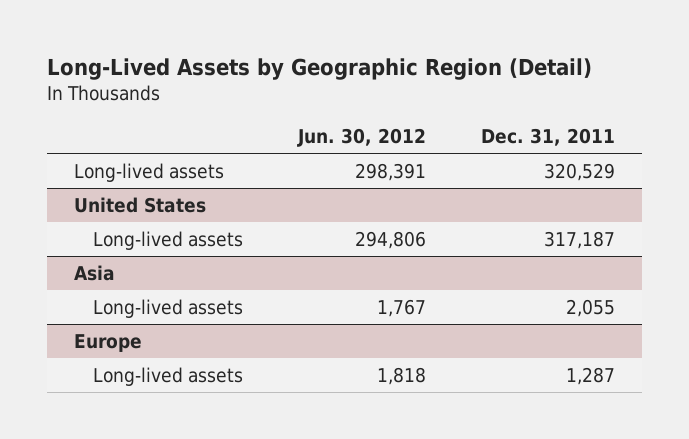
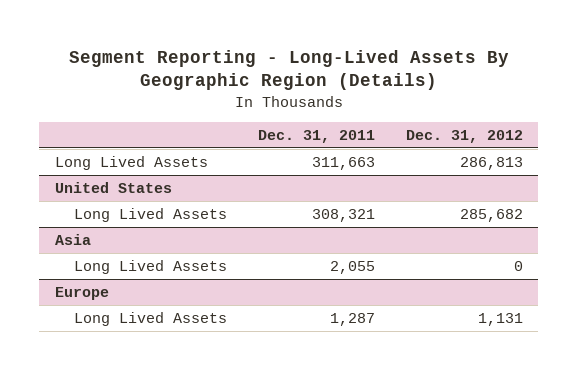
[46,58,592,81] Long-Lived Assets by Geographic Region (Detail) -> [68,49,509,91] Segment Reporting - Long-Lived Assets By Geographic Region (Details)
[296,127,426,147] Jun. 30, 2012 -> none
none -> [405,129,523,143] Dec. 31, 2012
[74,162,225,182] Long-lived assets -> [54,156,208,171] Long Lived Assets
[543,162,615,181] 320,529 -> [311,157,375,171] 311,663
[92,230,243,250] Long-lived assets -> [73,208,227,223] Long Lived Assets
[543,230,615,249] 317,187 -> [311,209,375,223] 308,321
[92,298,243,318] Long-lived assets -> [73,260,227,275] Long Lived Assets
[92,366,243,386] Long-lived assets -> [73,312,227,327] Long Lived Assets

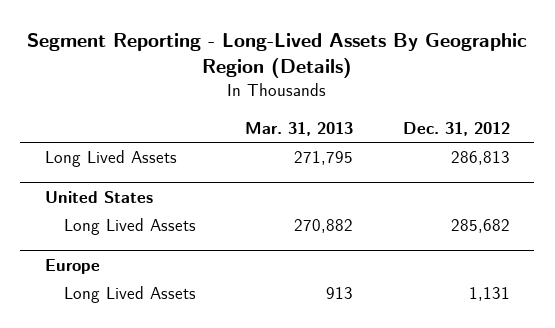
[257,129,375,143] Dec. 31, 2011 -> none
none -> [245,121,354,136] Mar. 31, 2013
[54,234,91,246] Asia -> none
[73,260,227,275] Long Lived Assets -> none

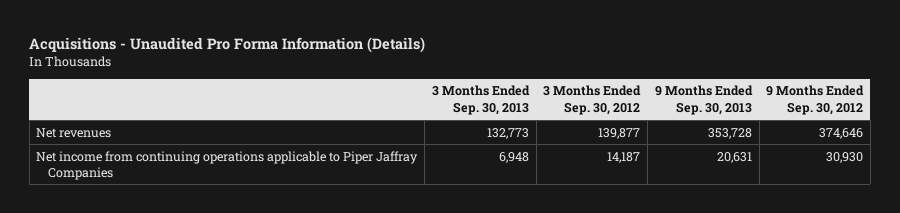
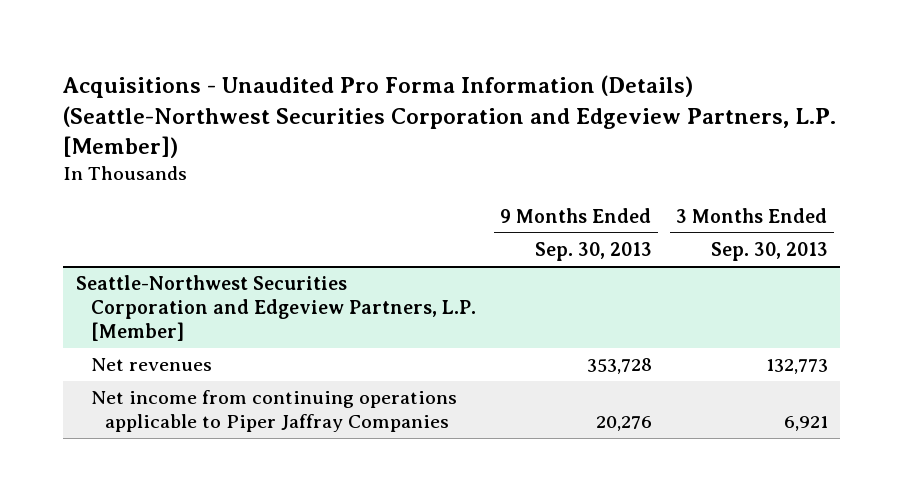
[29,36,426,53] Acquisitions - Unaudited Pro Forma Information (Details) -> [62,75,837,158] Acquisitions - Unaudited Pro Forma Information (Details) (Seattle-Northwest Securities Corporation and Edgeview Partners, L.P. [Member])
[543,85,642,115] 3 Months Ended Sep. 30, 2012 -> none
[766,85,865,115] 9 Months Ended Sep. 30, 2012 -> none
none -> [75,275,476,342] Seattle-Northwest Securities Corporation and Edgeview Partners, L.P. [Member]
[498,151,529,163] 6,948 -> [783,416,828,432] 6,921
[716,151,752,163] 20,631 -> [595,416,652,432] 20,276

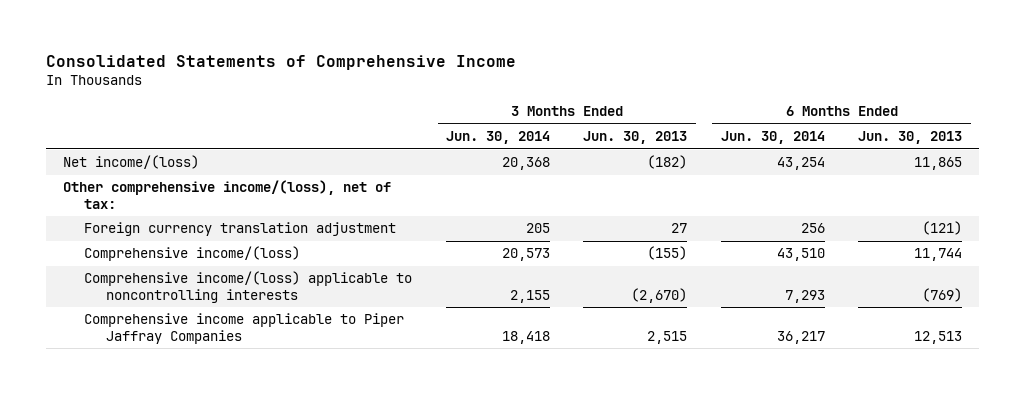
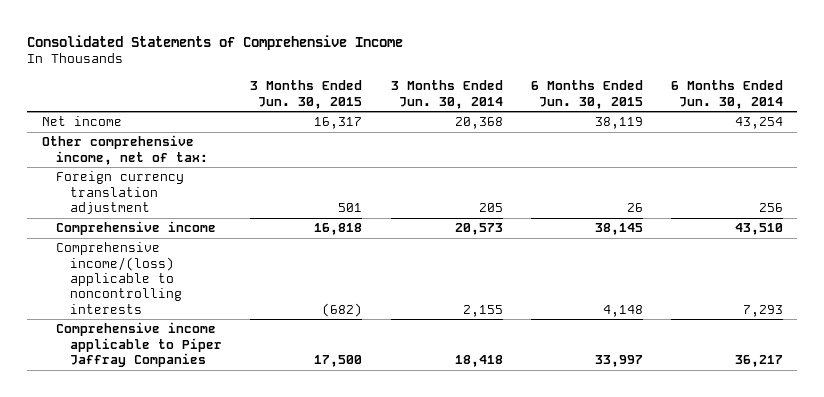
[583,131,688,145] Jun. 30, 2013 -> none
[858,131,963,145] Jun. 30, 2013 -> none
none -> [250,80,363,109] 3 Months Ended Jun. 30, 2015
none -> [530,80,643,109] 6 Months Ended Jun. 30, 2015
[62,155,199,170] Net income/(loss) -> [41,116,122,127] Net income
[62,180,391,209] Other comprehensive income/(loss), net of tax: -> [41,135,208,165] Other comprehensive income, net of tax:
[84,246,301,262] Comprehensive income/(loss) -> [55,221,216,236] Comprehensive income

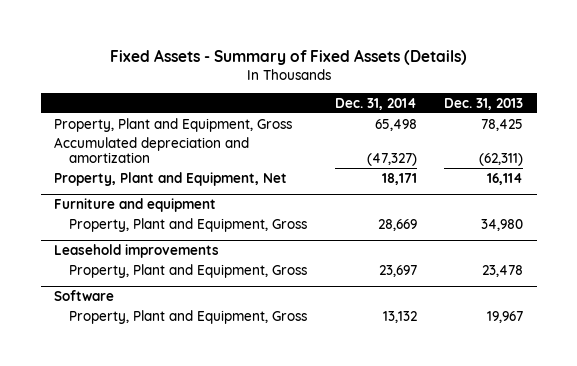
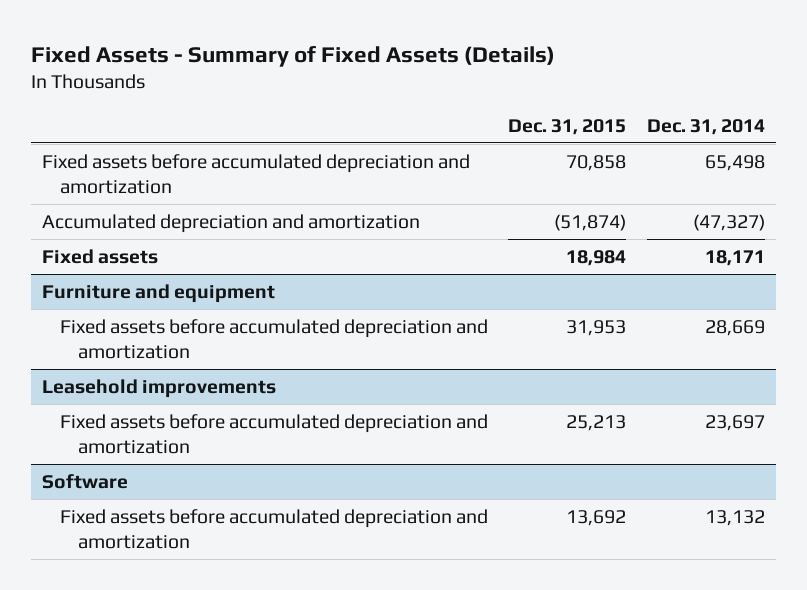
[444,97,524,110] Dec. 31, 2013 -> none
none -> [508,118,627,135] Dec. 31, 2015
[54,117,293,132] Property, Plant and Equipment, Gross -> [41,153,470,194] Fixed assets before accumulated depreciation and amortization
[54,171,288,186] Property, Plant and Equipment, Net -> [41,248,158,264] Fixed assets
[69,217,308,232] Property, Plant and Equipment, Gross -> [59,318,488,359] Fixed assets before accumulated depreciation and amortization
[69,263,308,278] Property, Plant and Equipment, Gross -> [59,413,488,454] Fixed assets before accumulated depreciation and amortization
[69,309,308,324] Property, Plant and Equipment, Gross -> [59,508,488,549] Fixed assets before accumulated depreciation and amortization

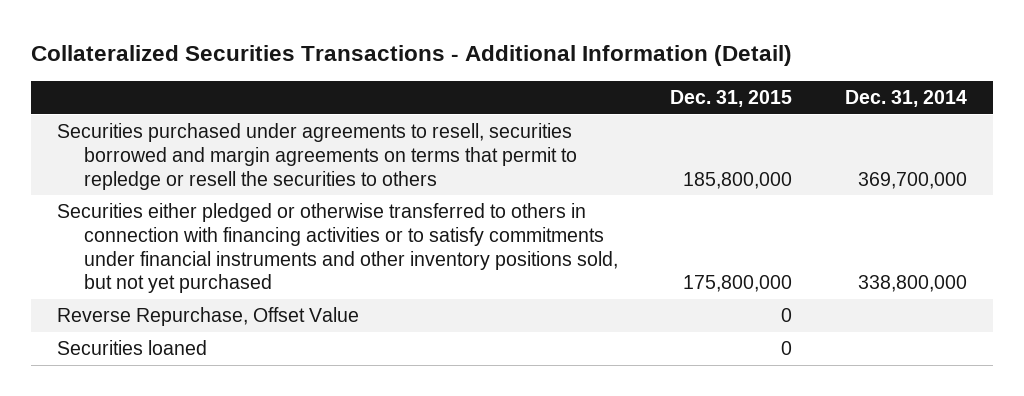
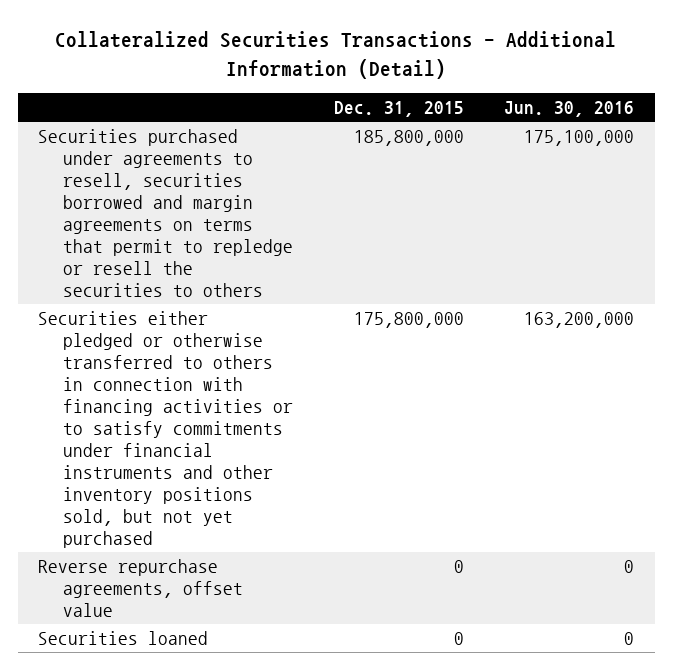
[844,90,967,108] Dec. 31, 2014 -> none
none -> [504,100,635,117] Jun. 30, 2016
[57,307,360,327] Reverse Repurchase, Offset Value -> [38,558,243,617] Reverse repurchase agreements, offset value

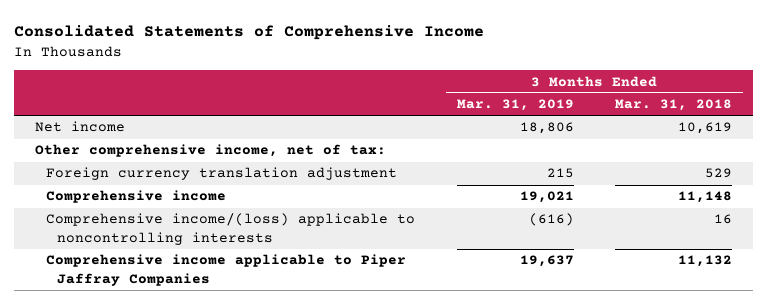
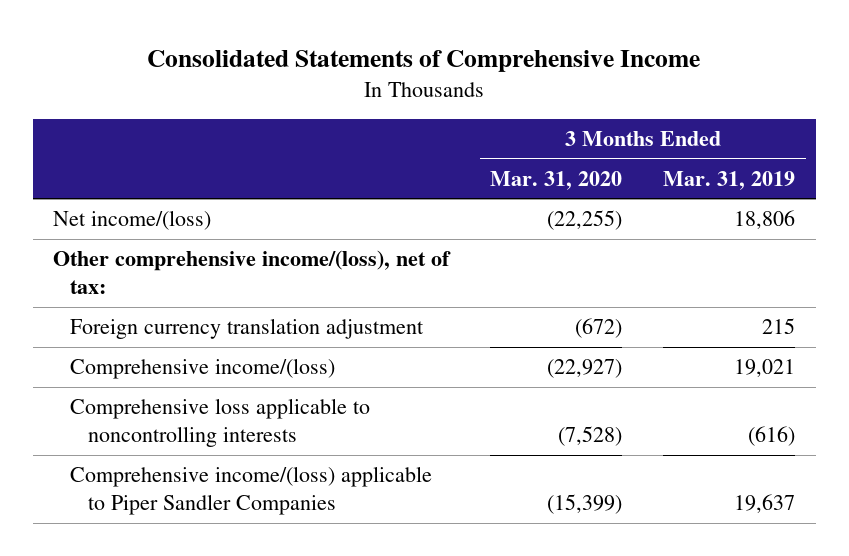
[615,99,733,112] Mar. 31, 2018 -> none
none -> [490,170,623,190] Mar. 31, 2020
[34,121,125,133] Net income -> [53,210,212,231] Net income/(loss)
[34,144,386,158] Other comprehensive income, net of tax: -> [53,250,452,295] Other comprehensive income/(loss), net of tax:
[45,190,226,204] Comprehensive income -> [70,358,336,380] Comprehensive income/(loss)
[45,213,415,245] Comprehensive income/(loss) applicable to noncontrolling interests -> [70,398,371,448] Comprehensive loss applicable to noncontrolling interests
[45,254,406,286] Comprehensive income applicable to Piper Jaffray Companies -> [70,466,433,516] Comprehensive income/(loss) applicable to Piper Sandler Companies

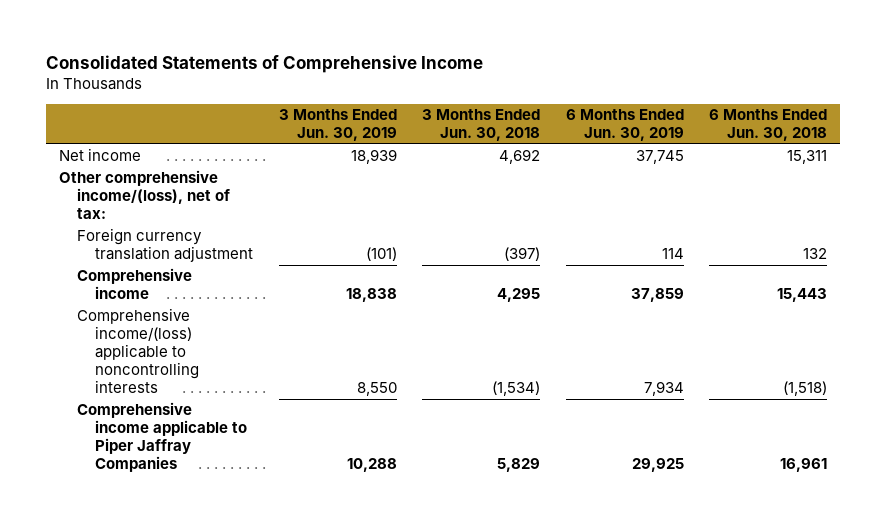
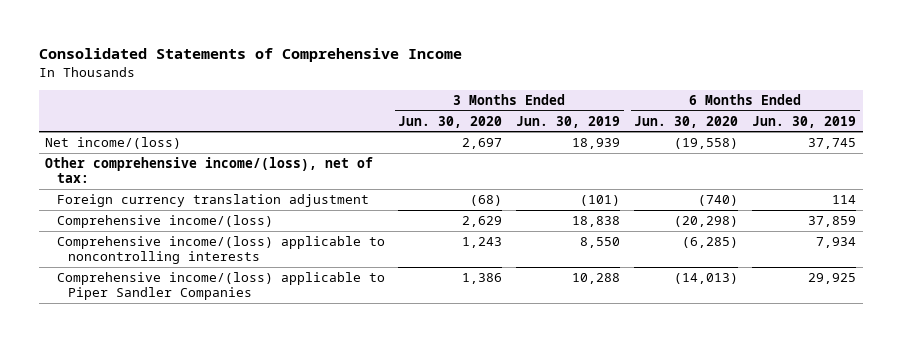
[422,109,541,142] 3 Months Ended Jun. 30, 2018 -> none
[709,109,828,142] 6 Months Ended Jun. 30, 2018 -> none
none -> [398,115,503,128] Jun. 30, 2020
none -> [634,115,739,128] Jun. 30, 2020
[59,148,142,162] Net income -> [45,137,182,150] Net income/(loss)
[77,268,193,300] Comprehensive income -> [56,215,273,229] Comprehensive income/(loss)
[77,402,247,473] Comprehensive income applicable to Piper Jaffray Companies -> [56,272,385,301] Comprehensive income/(loss) applicable to Piper Sandler Companies

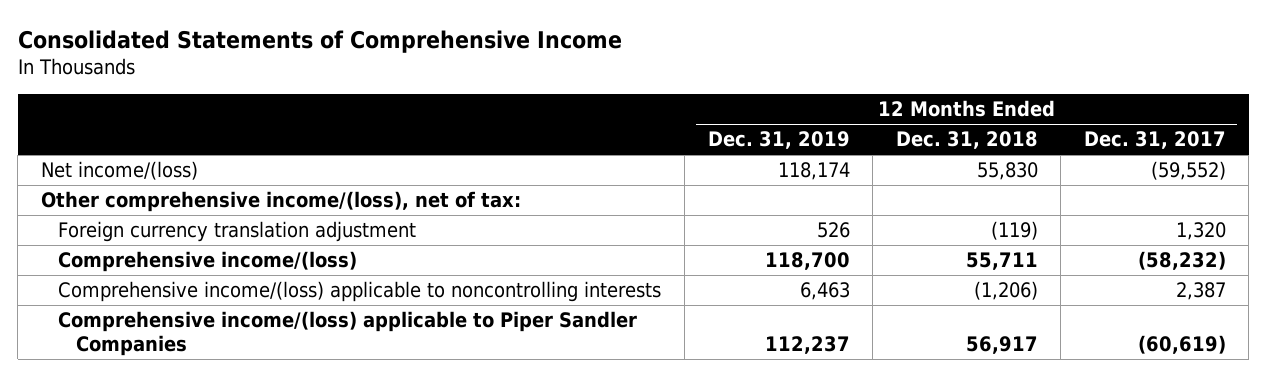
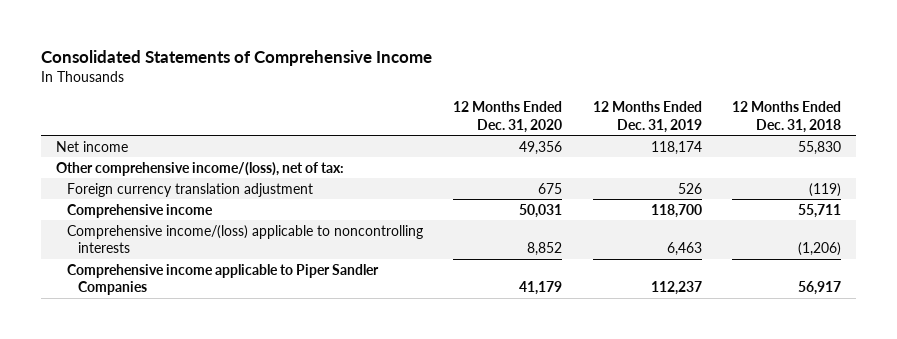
[1083,131,1226,150] Dec. 31, 2017 -> none
none -> [453,101,563,133] 12 Months Ended Dec. 31, 2020
[40,161,198,181] Net income/(loss) -> [56,140,129,152] Net income
[58,251,358,273] Comprehensive income/(loss) -> [67,203,214,218] Comprehensive income
[58,311,638,357] Comprehensive income/(loss) applicable to Piper Sandler Companies -> [67,263,380,296] Comprehensive income applicable to Piper Sandler Companies

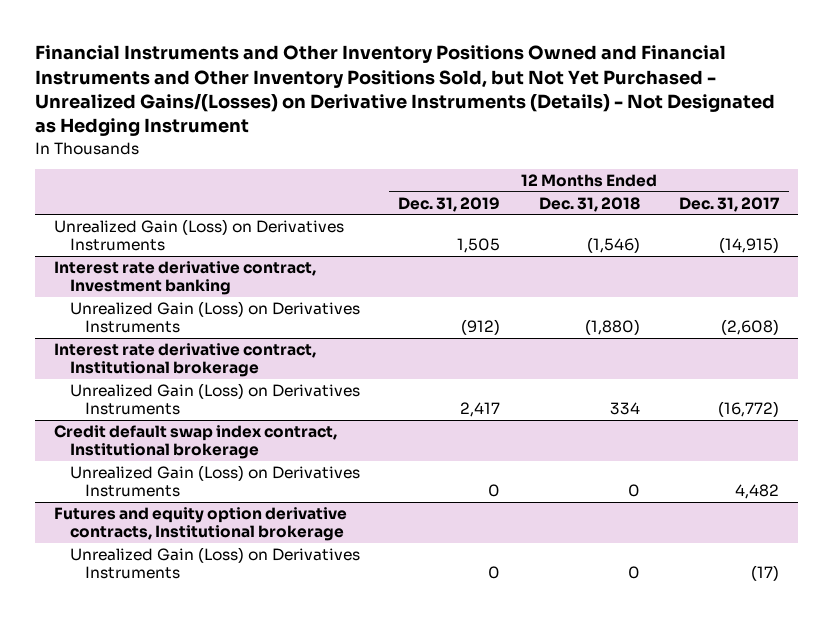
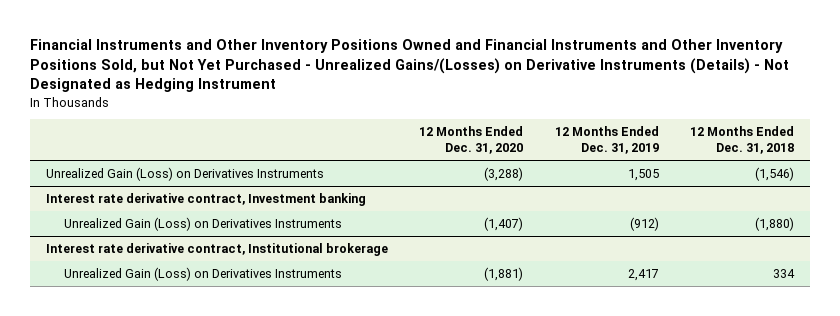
[678,196,780,212] Dec. 31, 2017 -> none
none -> [419,126,524,155] 12 Months Ended Dec. 31, 2020
[54,424,338,460] Credit default swap index contract, Institutional brokerage -> none
[69,464,360,498] Unrealized Gain (Loss) on Derivatives Instruments -> none
[54,506,348,542] Futures and equity option derivative contracts, Institutional brokerage -> none
[69,546,360,580] Unrealized Gain (Loss) on Derivatives Instruments -> none

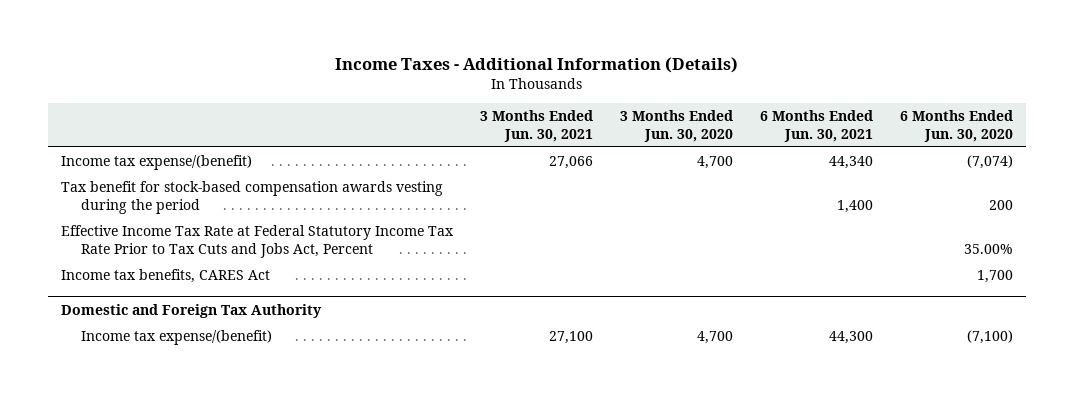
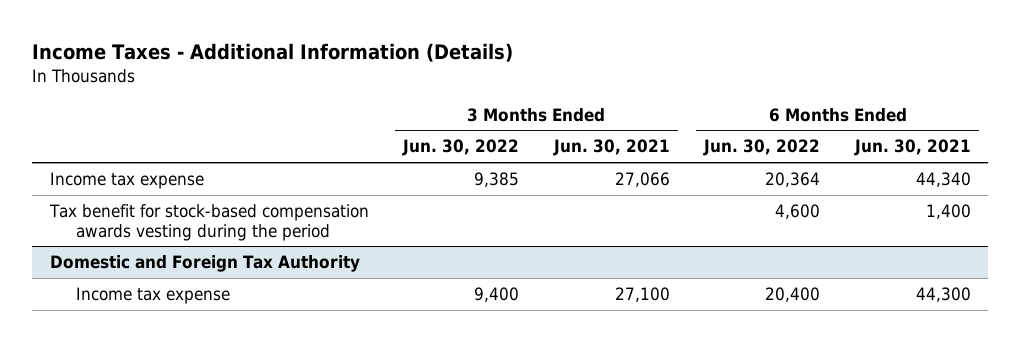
[619,109,733,142] 3 Months Ended Jun. 30, 2020 -> none
[899,109,1013,142] 6 Months Ended Jun. 30, 2020 -> none
none -> [402,139,520,157] Jun. 30, 2022
none -> [703,139,821,157] Jun. 30, 2022
[61,155,253,171] Income tax expense/(benefit) -> [49,172,204,190] Income tax expense
[61,225,455,258] Effective Income Tax Rate at Federal Statutory Income Tax Rate Prior to Tax Cuts and Jobs Act, Percent -> none
[61,269,271,284] Income tax benefits, CARES Act -> none
[81,330,273,346] Income tax expense/(benefit) -> [76,287,231,305] Income tax expense

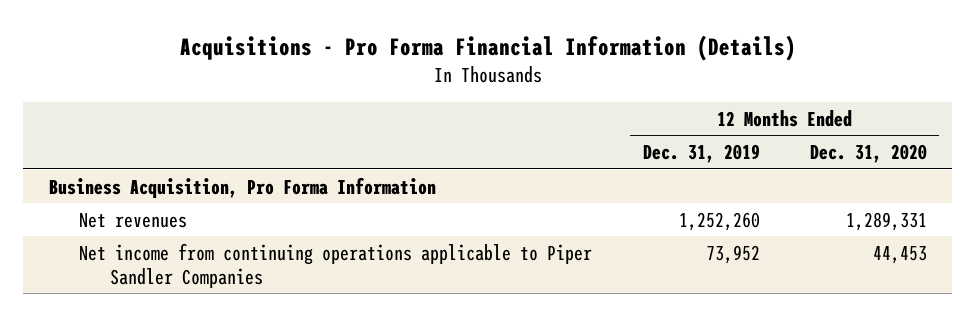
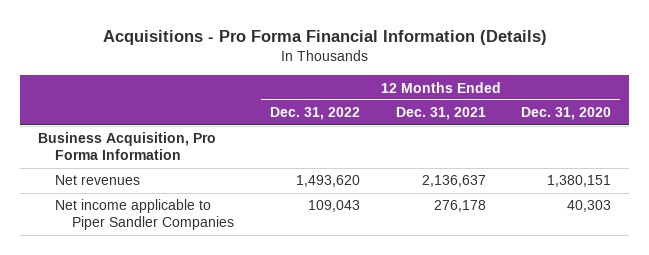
[642,144,760,164] Dec. 31, 2019 -> none
none -> [269,107,360,121] Dec. 31, 2022
none -> [395,107,486,121] Dec. 31, 2021
[845,211,927,231] 1,289,331 -> [547,175,612,188] 1,380,151
[79,242,593,288] Net income from continuing operations applicable to Piper Sandler Companies -> [55,199,235,231] Net income applicable to Piper Sandler Companies
[872,245,927,264] 44,453 -> [567,200,612,213] 40,303

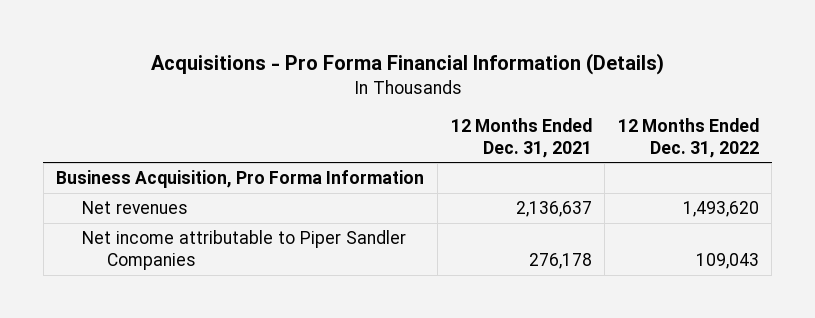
[521,107,612,121] Dec. 31, 2020 -> none
[55,199,235,231] Net income applicable to Piper Sandler Companies -> [81,230,406,270] Net income attributable to Piper Sandler Companies

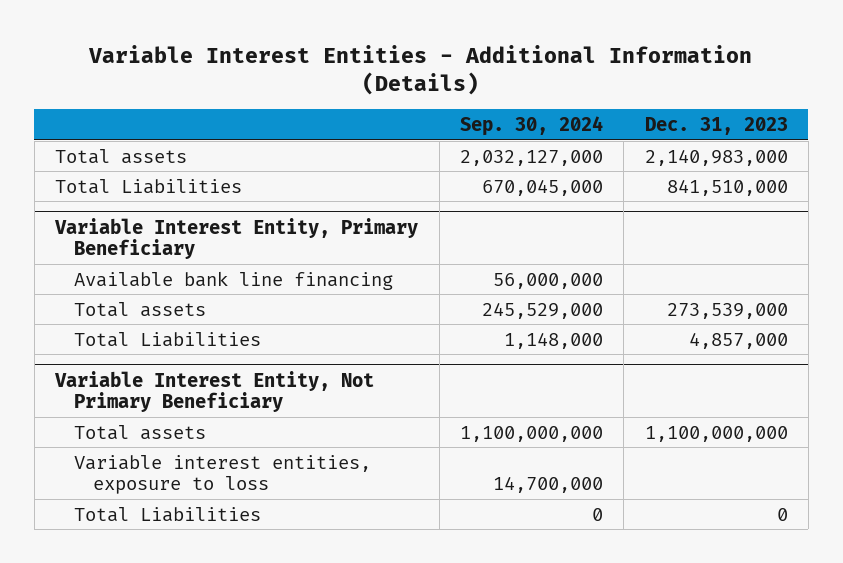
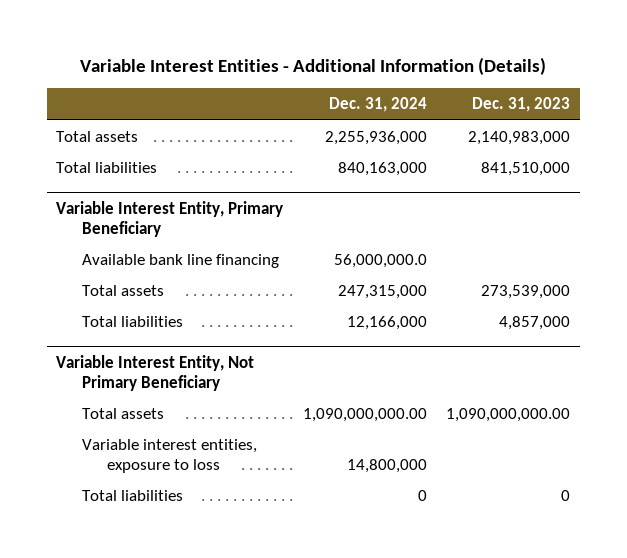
[459,116,603,137] Sep. 30, 2024 -> none
none -> [328,97,427,113] Dec. 31, 2024
[55,178,243,194] Total Liabilities -> [56,161,158,173] Total liabilities
[74,331,262,347] Total Liabilities -> [81,315,183,327] Total liabilities
[644,425,788,442] 1,100,000,000 -> [446,407,571,422] 1,090,000,000.00
[74,506,262,522] Total Liabilities -> [81,489,183,501] Total liabilities

